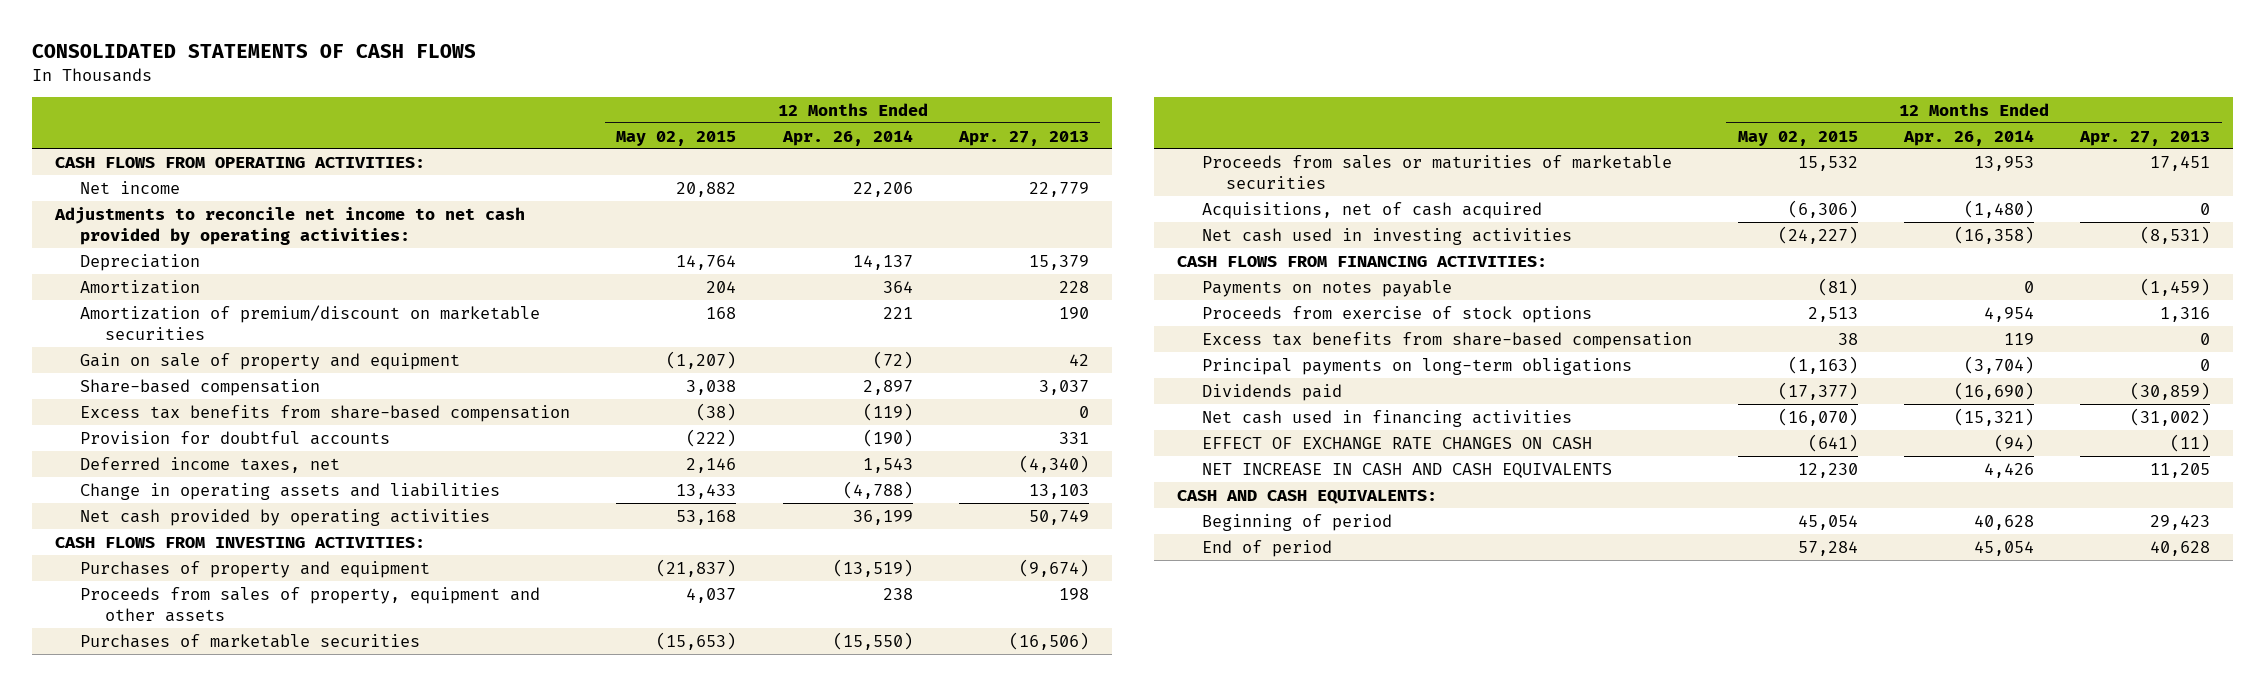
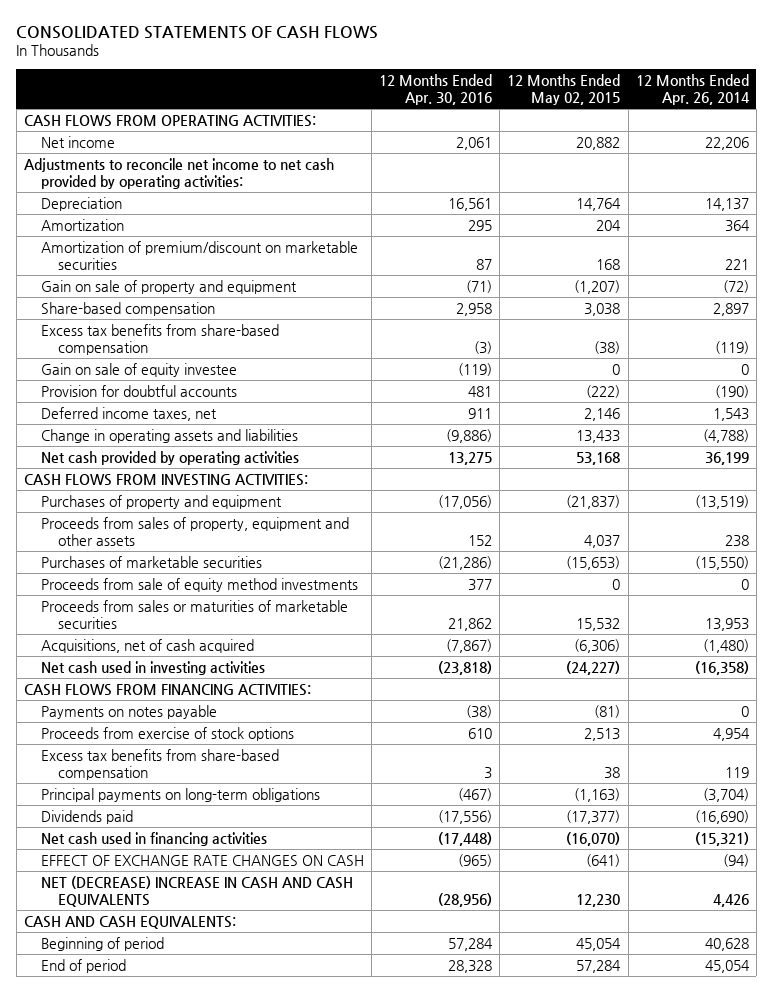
[957,130,1089,146] Apr. 27, 2013 -> none
none -> [379,73,493,105] 12 Months Ended Apr. 30, 2016
none -> [40,362,237,377] Gain on sale of equity investee
none -> [40,577,358,592] Proceeds from sale of equity method investments
[1201,462,1612,478] NET INCREASE IN CASH AND CASH EQUIVALENTS -> [40,875,353,908] NET (DECREASE) INCREASE IN CASH AND CASH EQUIVALENTS

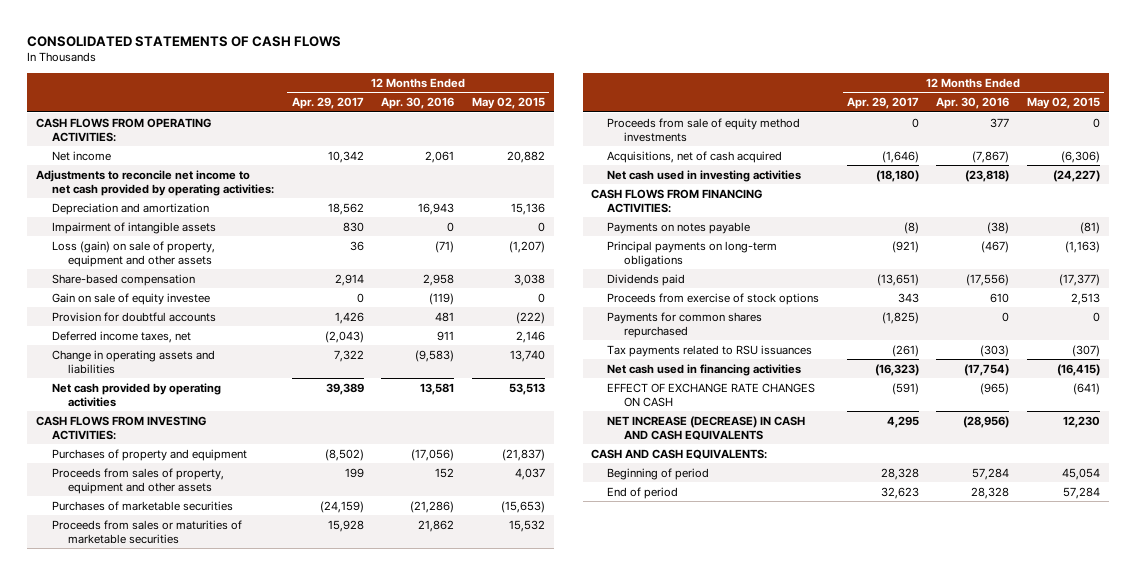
[635,73,750,105] 12 Months Ended Apr. 26, 2014 -> none
none -> [291,97,364,110] Apr. 29, 2017
[40,196,122,211] Depreciation -> none
[40,218,124,231] Amortization -> none
[40,240,358,271] Amortization of premium/discount on marketable securities -> none
none -> [52,202,210,215] Depreciation and amortization
none -> [52,221,217,234] Impairment of intangible assets
[40,279,297,294] Gain on sale of property and equipment -> [52,240,216,267] Loss (gain) on sale of property, equipment and other assets
[40,323,279,356] Excess tax benefits from share-based compensation -> none
[446,428,493,443] (9,886) -> [415,349,455,362] (9,583)
[576,429,621,443] 13,433 -> [509,349,545,362] 13,740
[448,451,493,465] 13,275 -> [420,382,455,395] 13,581
[576,451,621,465] 53,168 -> [508,382,545,395] 53,513
[40,577,358,592] Proceeds from sale of equity method investments -> [607,117,801,142] Proceeds from sale of equity method investments
[40,748,279,781] Excess tax benefits from share-based compensation -> none
[40,726,294,741] Proceeds from exercise of stock options -> [607,292,820,305] Proceeds from exercise of stock options
none -> [607,311,763,338] Payments for common shares repurchased
none -> [607,344,813,357] Tax payments related to RSU issuances
[438,831,493,846] (17,448) -> [964,363,1010,376] (17,754)
[566,831,621,846] (16,070) -> [1056,363,1100,376] (16,415)
[40,875,353,908] NET (DECREASE) INCREASE IN CASH AND CASH EQUIVALENTS -> [607,415,806,440] NET INCREASE (DECREASE) IN CASH AND CASH EQUIVALENTS

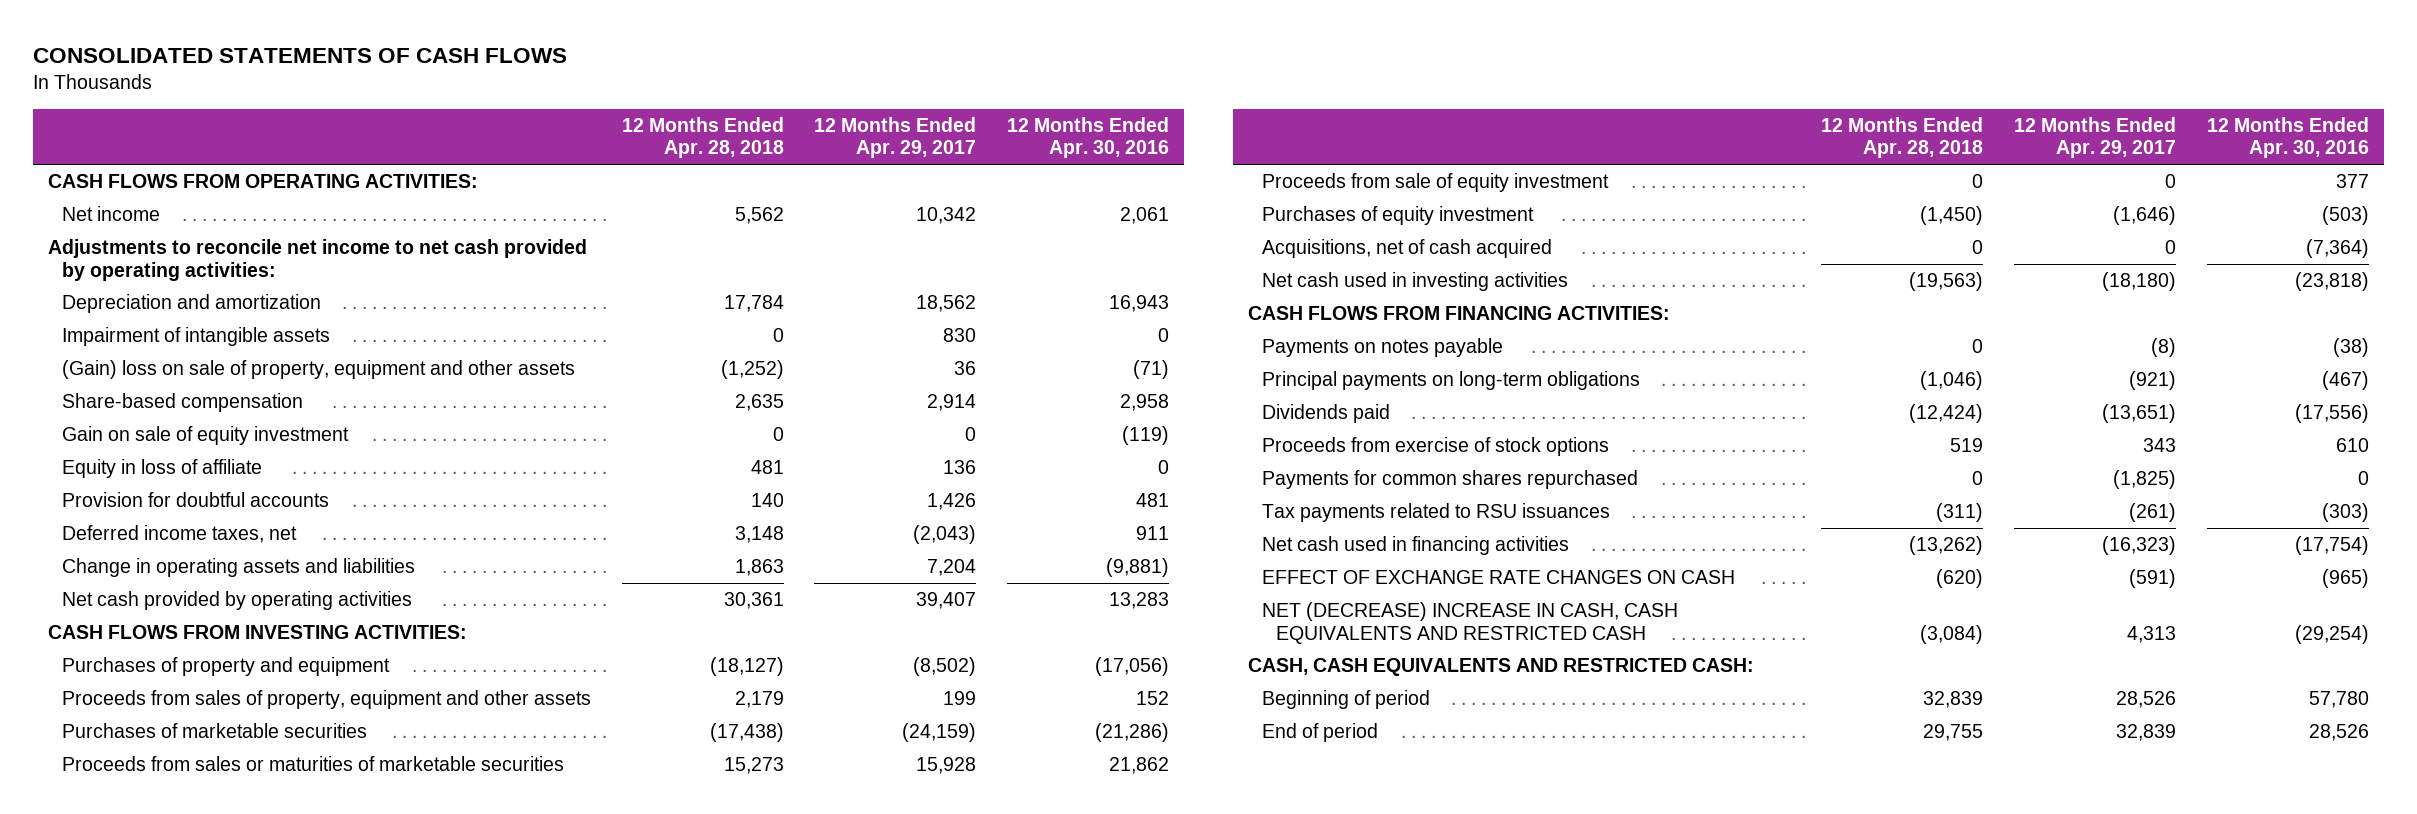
[471,97,545,110] May 02, 2015 -> none
none -> [621,116,784,159] 12 Months Ended Apr. 28, 2018
[52,240,216,267] Loss (gain) on sale of property, equipment and other assets -> [62,359,576,379] (Gain) loss on sale of property, equipment and other assets
[52,292,211,305] Gain on sale of equity investee -> [62,425,350,445] Gain on sale of equity investment
none -> [62,458,263,478] Equity in loss of affiliate
[333,349,364,362] 7,322 -> [927,558,977,576] 7,204
[415,349,455,362] (9,583) -> [1105,557,1169,577] (9,881)
[325,382,364,395] 39,389 -> [916,591,977,609] 39,407
[420,382,455,395] 13,581 -> [1108,591,1169,609] 13,283
[607,117,801,142] Proceeds from sale of equity method investments -> [1261,172,1609,192] Proceeds from sale of equity investment
none -> [1261,205,1534,225] Purchases of equity investment
[881,150,919,163] (1,646) -> [2165,239,2177,254] 0
[972,150,1010,163] (7,867) -> [2305,238,2369,258] (7,364)
[607,415,806,440] NET INCREASE (DECREASE) IN CASH AND CASH EQUIVALENTS -> [1261,601,1678,644] NET (DECREASE) INCREASE IN CASH, CASH EQUIVALENTS AND RESTRICTED CASH
[886,415,919,428] 4,295 -> [2127,625,2177,643] 4,313
[963,415,1010,428] (28,956) -> [2294,624,2369,644] (29,254)
[591,448,768,459] CASH AND CASH EQUIVALENTS: -> [1247,657,1754,676] CASH, CASH EQUIVALENTS AND RESTRICTED CASH:
[880,467,919,480] 28,328 -> [2116,690,2177,708] 28,526
[972,467,1010,480] 57,284 -> [2308,690,2369,708] 57,780
[880,486,919,499] 32,623 -> [2116,723,2177,741] 32,839
[971,486,1010,499] 28,328 -> [2308,723,2369,741] 28,526

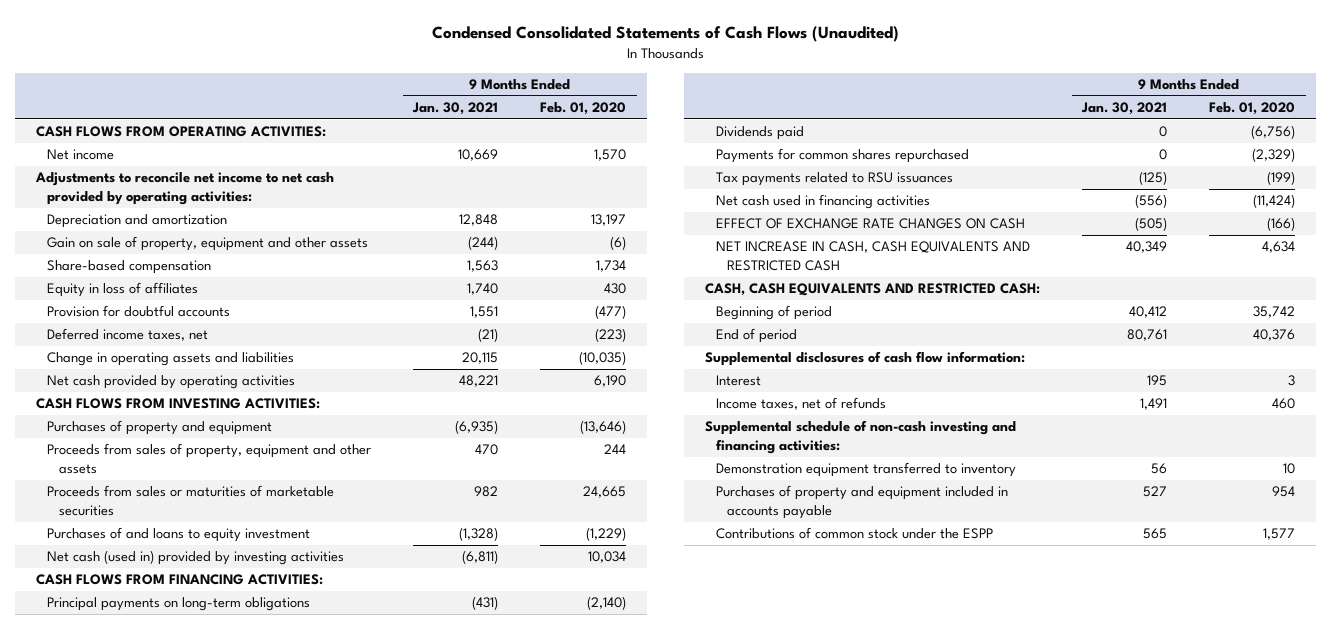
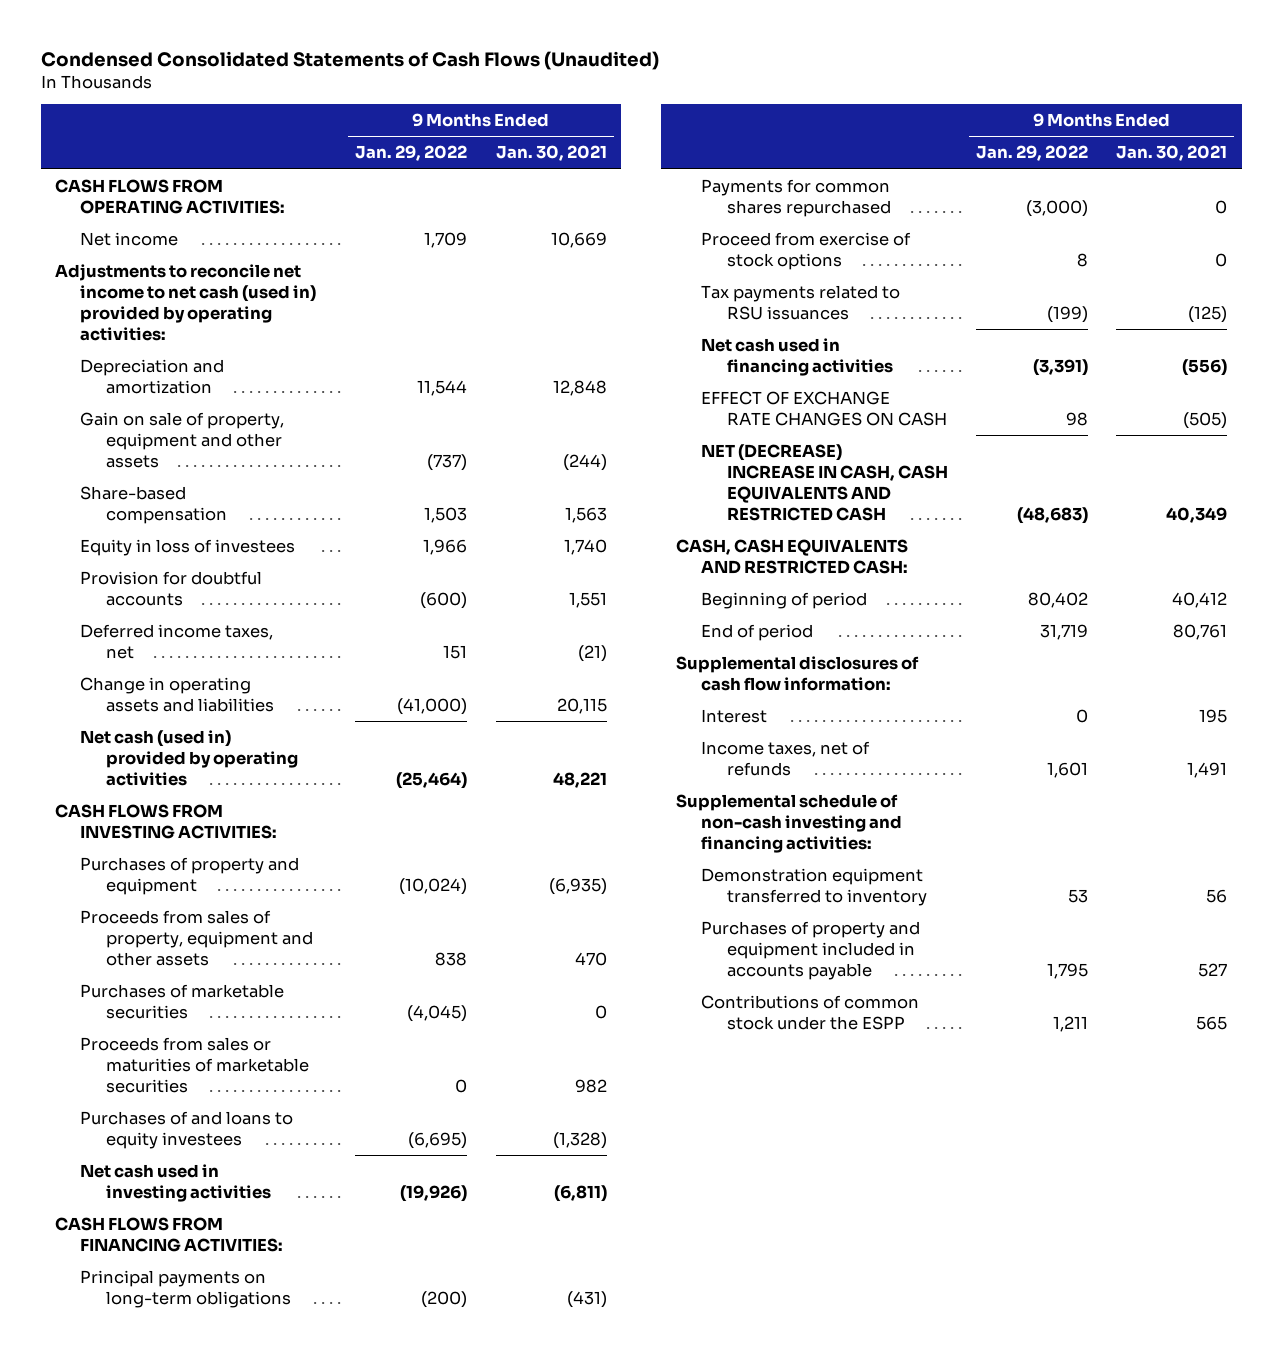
[540,102,627,116] Feb. 01, 2020 -> none
none -> [355,145,468,162] Jan. 29, 2022
[35,172,335,206] Adjustments to reconcile net income to net cash provided by operating activities: -> [54,264,317,342] Adjustments to reconcile net income to net cash (used in) provided by operating activities:
[47,282,199,298] Equity in loss of affiliates -> [80,539,296,557] Equity in loss of investees
[47,375,296,390] Net cash provided by operating activities -> [80,730,298,787] Net cash (used in) provided by operating activities
none -> [80,984,285,1020] Purchases of marketable securities
[47,527,311,543] Purchases of and loans to equity investment -> [80,1111,294,1150] Purchases of and loans to equity investees
[47,550,345,566] Net cash (used in) provided by investing activities -> [80,1164,271,1203] Net cash used in investing activities
[716,126,805,141] Dividends paid -> none
none -> [701,232,912,271] Proceed from exercise of stock options
[716,241,1031,272] NET INCREASE IN CASH, CASH EQUIVALENTS AND RESTRICTED CASH -> [701,444,948,522] NET (DECREASE) INCREASE IN CASH, CASH EQUIVALENTS AND RESTRICTED CASH

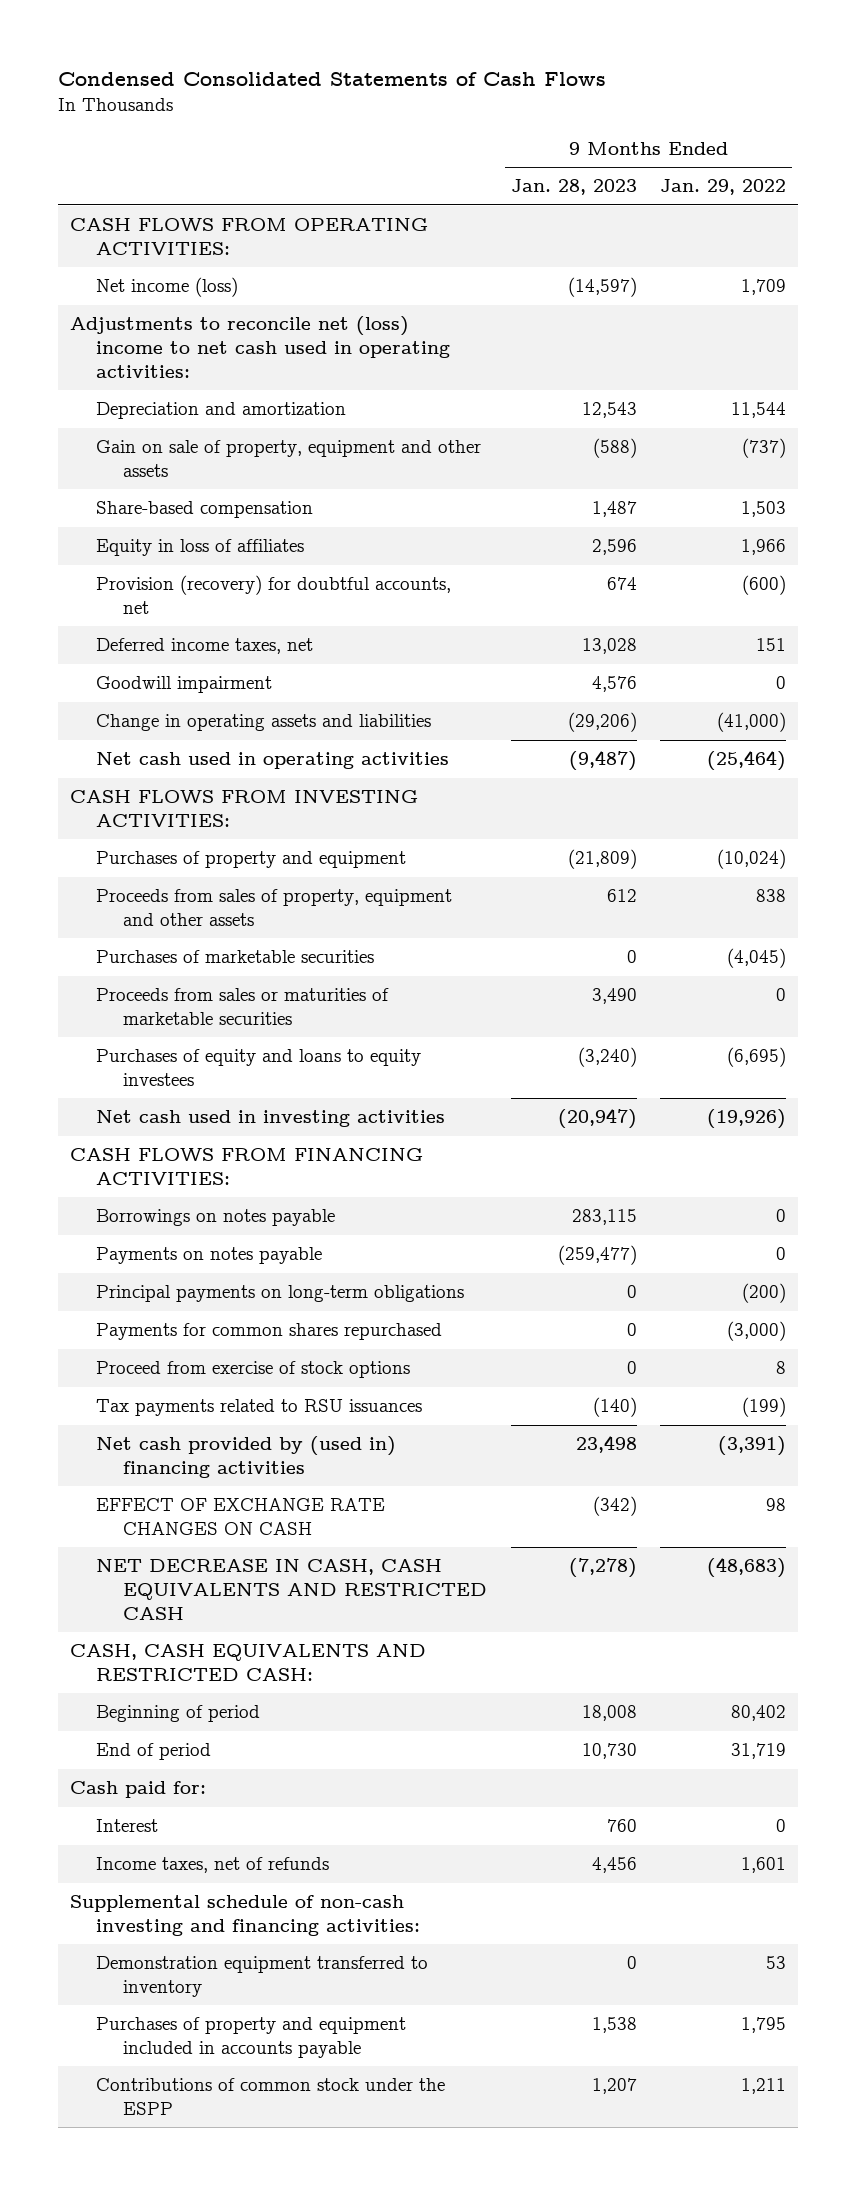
[40,51,659,71] Condensed Consolidated Statements of Cash Flows (Unaudited) -> [58,72,607,87] Condensed Consolidated Statements of Cash Flows
[495,145,607,162] Jan. 30, 2021 -> none
none -> [510,179,637,196] Jan. 28, 2023
[80,232,179,247] Net income -> [96,277,239,298] Net income (loss)
[54,264,317,342] Adjustments to reconcile net income to net cash (used in) provided by operating activities: -> [69,316,451,378] Adjustments to reconcile net (loss) income to net cash used in operating activities:
[80,539,296,557] Equity in loss of investees -> [96,539,305,557] Equity in loss of affiliates
[80,571,263,607] Provision for doubtful accounts -> [96,575,452,614] Provision (recovery) for doubtful accounts, net
none -> [96,676,273,694] Goodwill impairment
[80,730,298,787] Net cash (used in) provided by operating activities -> [96,752,450,770] Net cash used in operating activities
[80,1111,294,1150] Purchases of and loans to equity investees -> [96,1049,422,1086] Purchases of equity and loans to equity investees
none -> [96,1209,336,1227] Borrowings on notes payable
none -> [96,1247,323,1265] Payments on notes payable
[701,338,893,377] Net cash used in financing activities -> [96,1436,397,1478] Net cash provided by (used in) financing activities
[701,444,948,522] NET (DECREASE) INCREASE IN CASH, CASH EQUIVALENTS AND RESTRICTED CASH -> [96,1559,487,1620] NET DECREASE IN CASH, CASH EQUIVALENTS AND RESTRICTED CASH
[675,656,919,692] Supplemental disclosures of cash flow information: -> none
none -> [69,1781,206,1799] Cash paid for:

